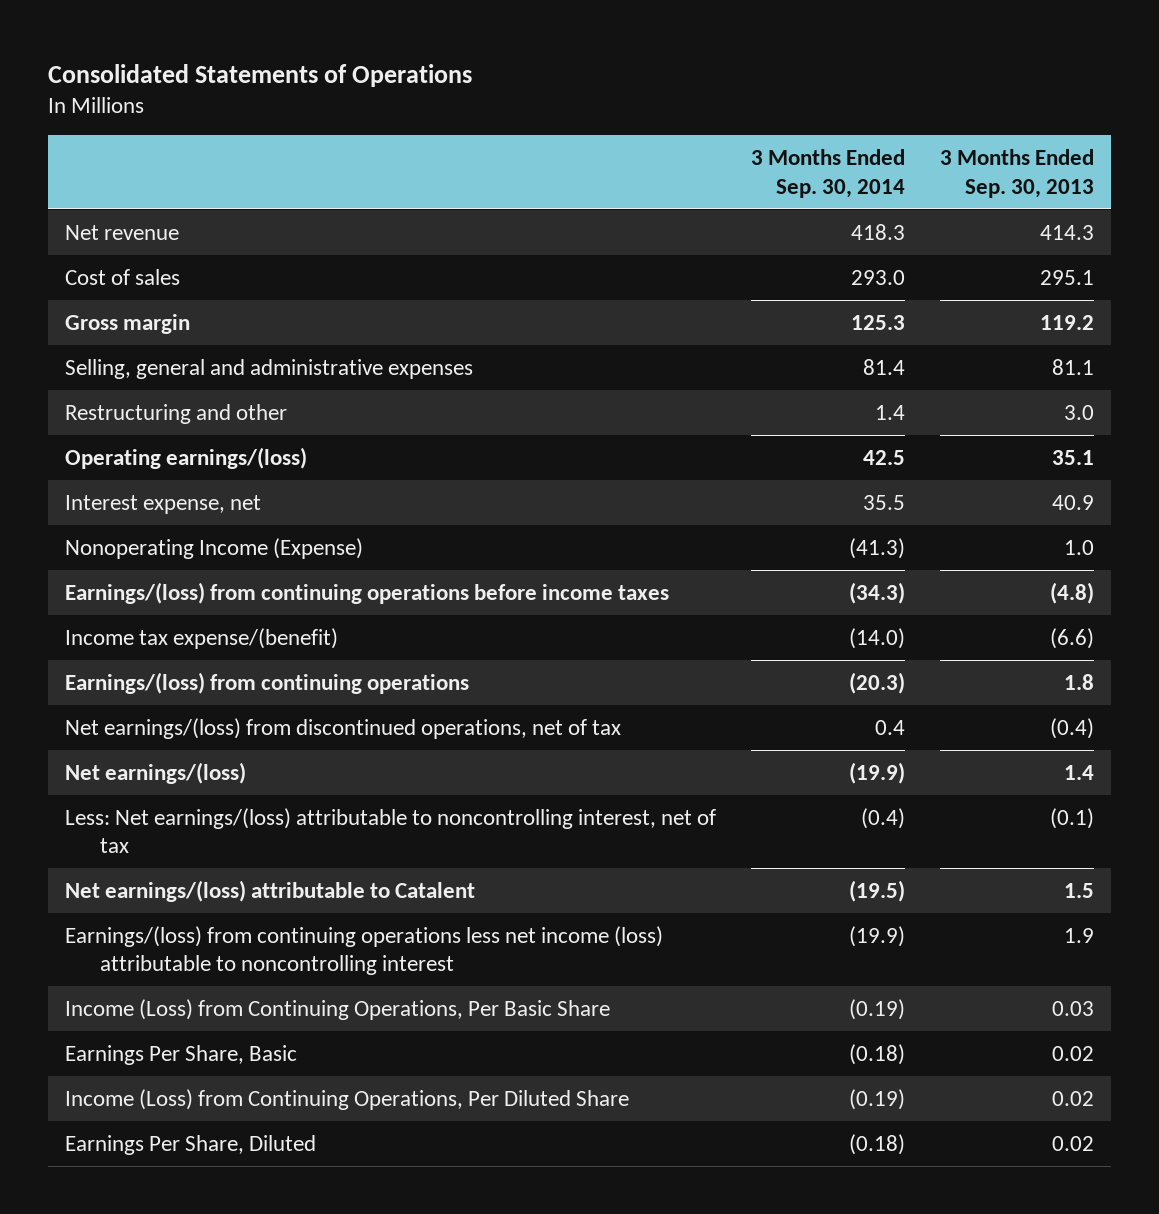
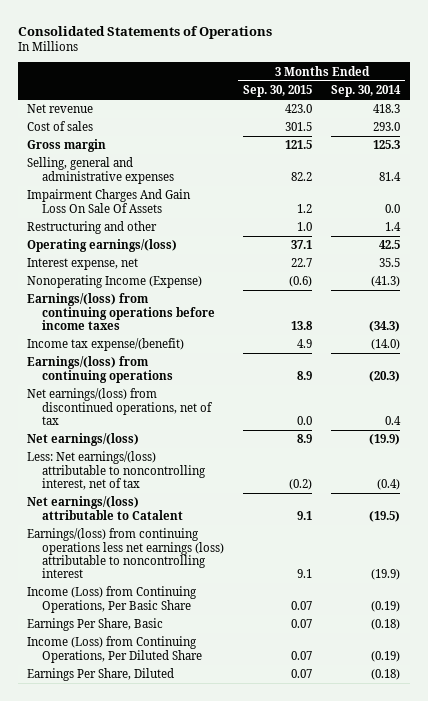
[939,149,1094,198] 3 Months Ended Sep. 30, 2013 -> none
none -> [243,85,313,98] Sep. 30, 2015
none -> [27,189,192,213] Impairment Charges And Gain Loss On Sale Of Assets
[65,925,664,976] Earnings/(loss) from continuing operations less net income (loss) attributable to noncontrolling interest -> [27,528,225,578] Earnings/(loss) from continuing operations less net earnings (loss) attributable to noncontrolling interest

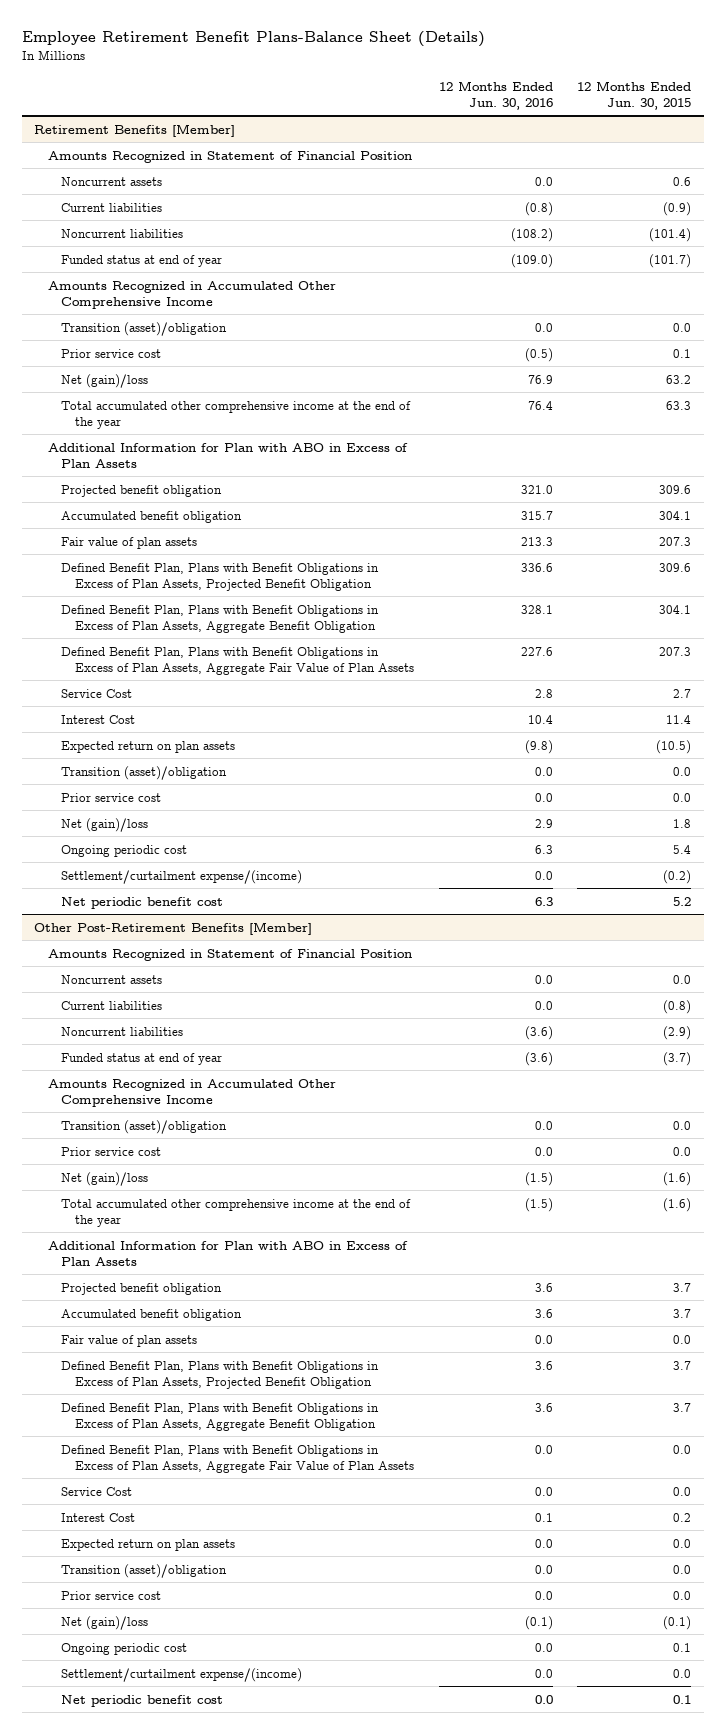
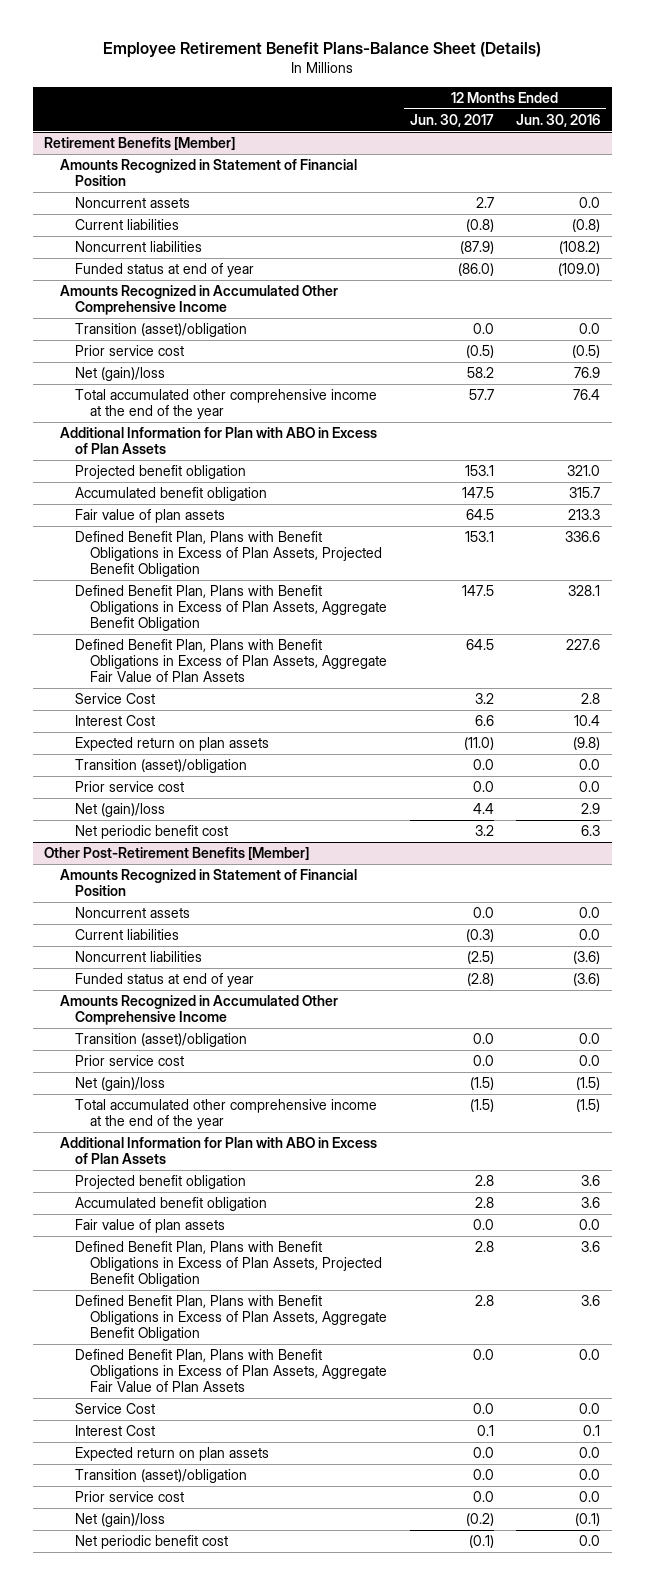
[577,80,692,110] 12 Months Ended Jun. 30, 2015 -> none
none -> [409,113,494,127] Jun. 30, 2017
[61,844,188,857] Ongoing periodic cost -> none
[61,869,303,884] Settlement/curtailment expense/(income) -> none
[61,1642,188,1655] Ongoing periodic cost -> none
[61,1667,303,1682] Settlement/curtailment expense/(income) -> none

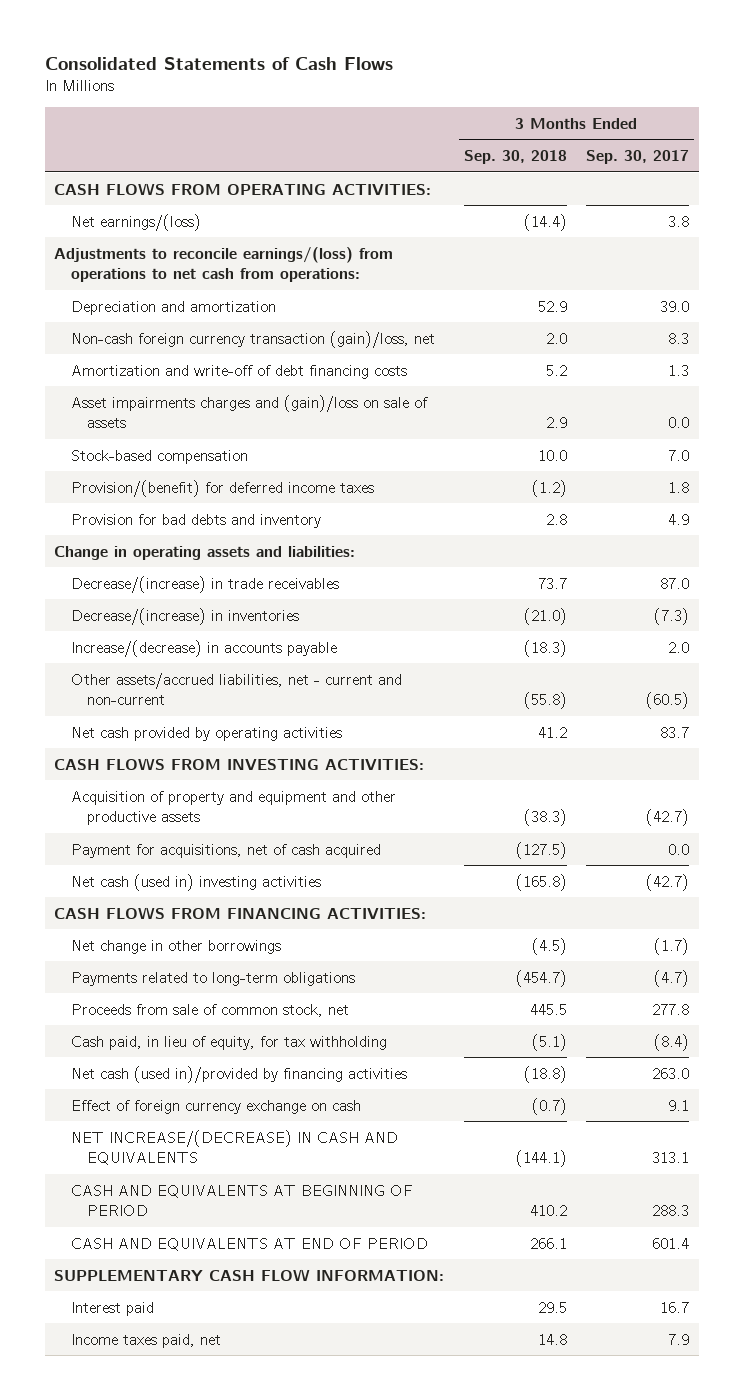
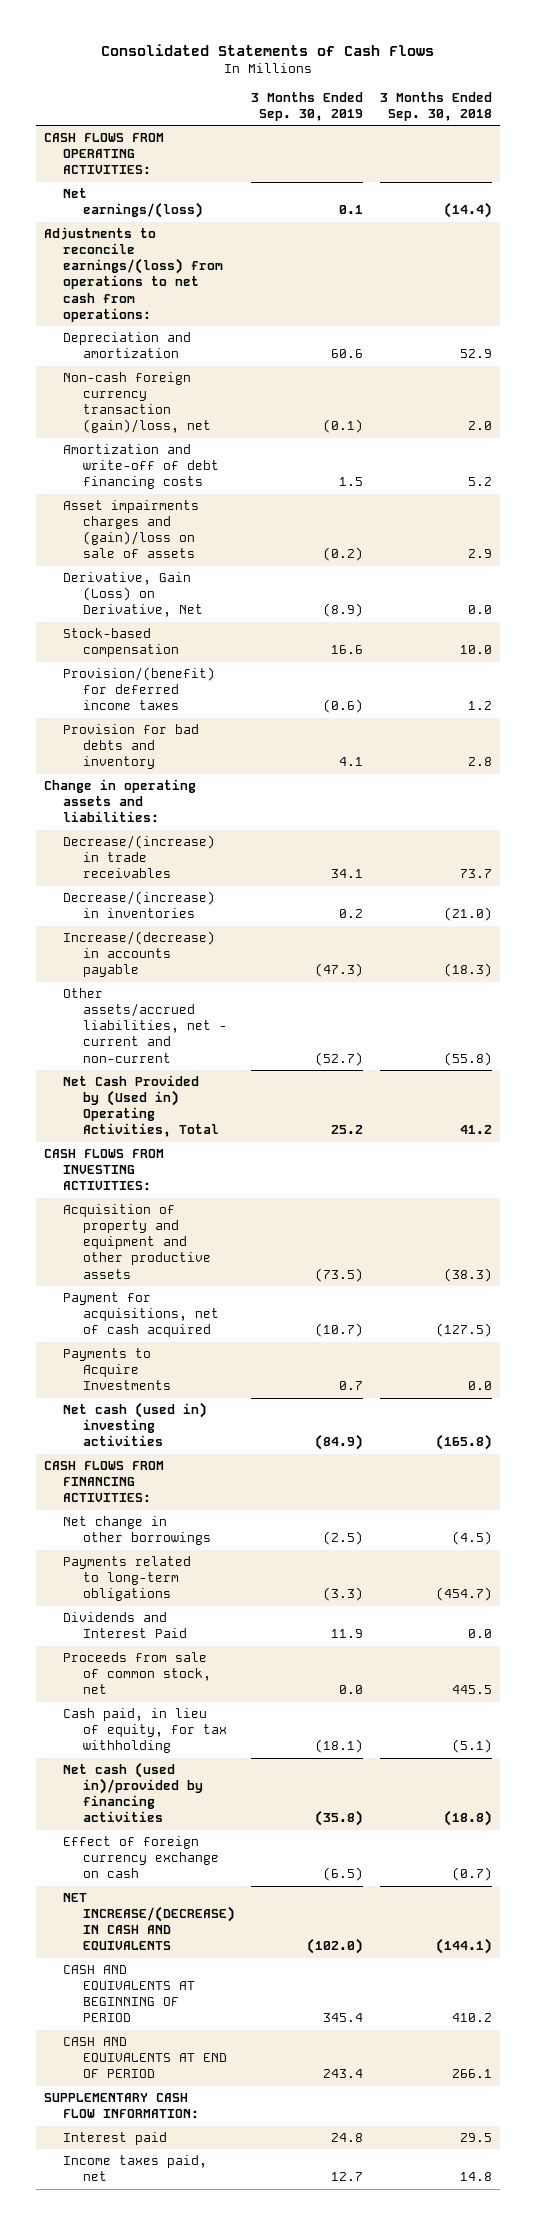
[586,149,690,164] Sep. 30, 2017 -> none
none -> [251,92,364,122] 3 Months Ended Sep. 30, 2019
none -> [63,572,204,618] Derivative, Gain (Loss) on Derivative, Net
[531,479,567,497] (1.2) -> [467,701,492,711] 1.2
[70,726,342,741] Net cash provided by operating activities -> [63,1075,220,1138] Net Cash Provided by (Used in) Operating Activities, Total
none -> [63,1348,172,1391] Payments to Acquire Investments
none -> [63,1612,188,1639] Dividends and Interest Paid

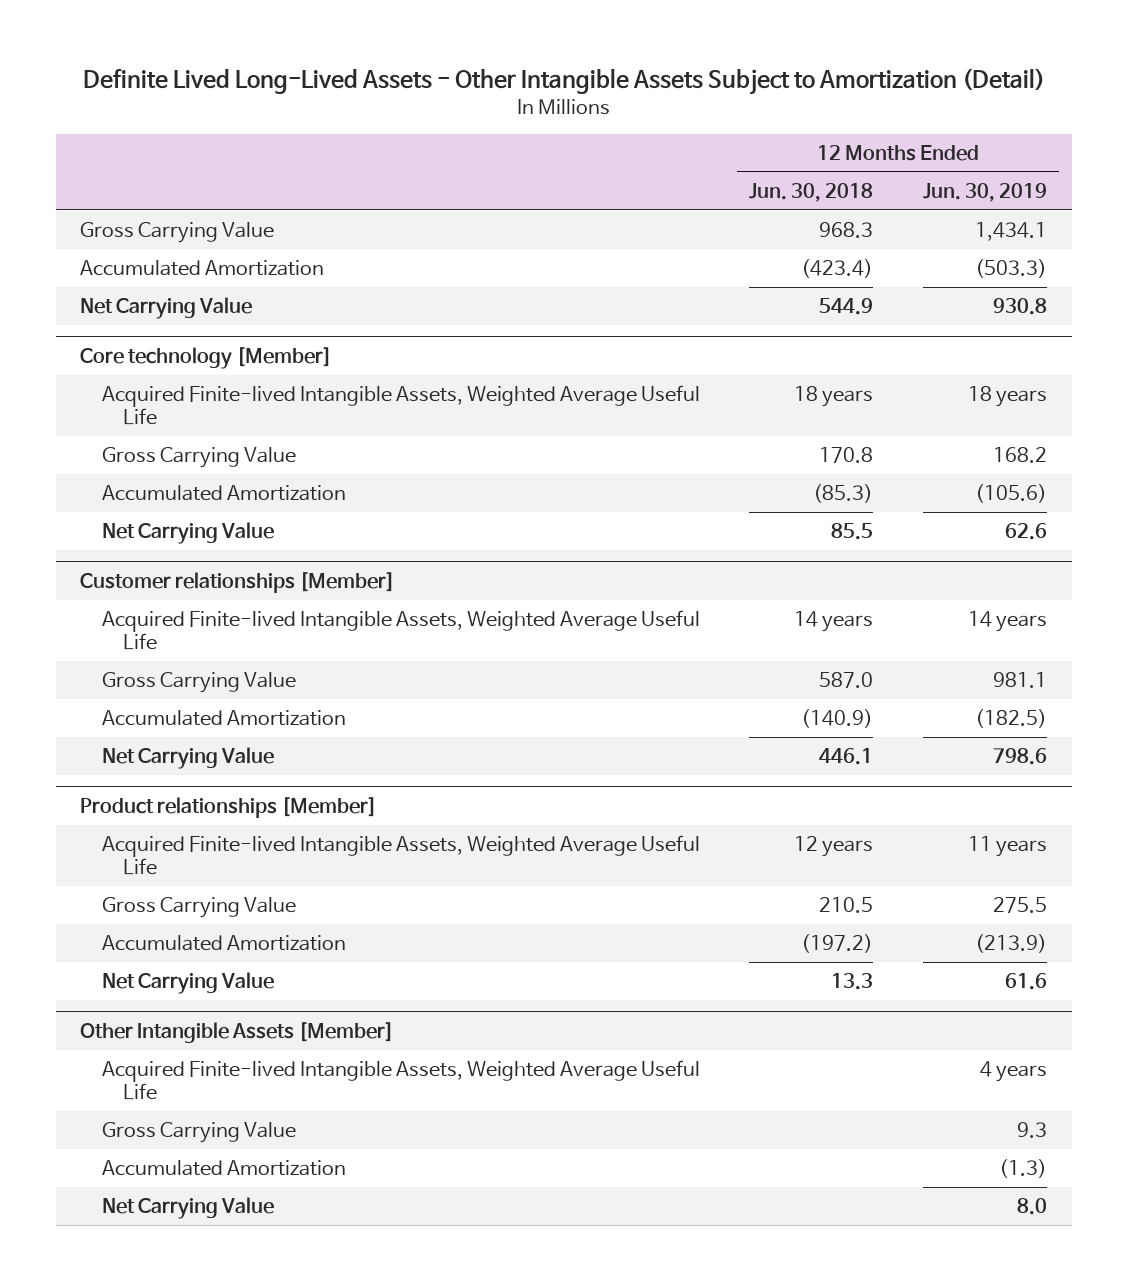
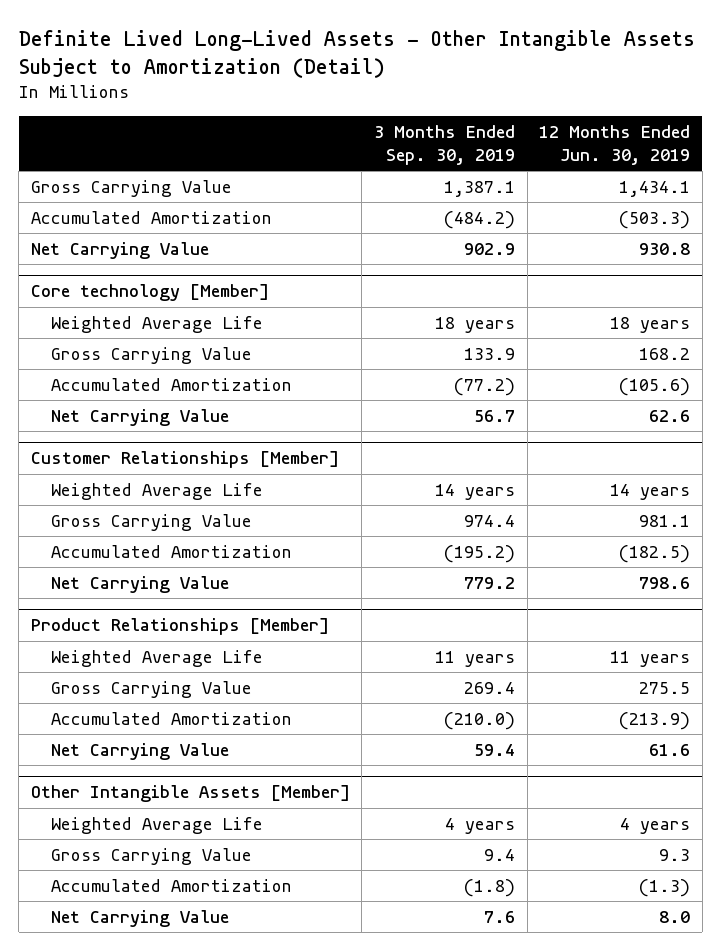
[749,182,874,202] Jun. 30, 2018 -> none
none -> [374,124,516,165] 3 Months Ended Sep. 30, 2019
[101,385,700,426] Acquired Finite-lived Intangible Assets, Weighted Average Useful Life -> [51,315,264,333] Weighted Average Life
[80,571,396,593] Customer relationships [Member] -> [30,451,339,469] Customer Relationships [Member]
[101,610,700,651] Acquired Finite-lived Intangible Assets, Weighted Average Useful Life -> [51,482,264,500] Weighted Average Life
[80,796,378,818] Product relationships [Member] -> [30,618,329,636] Product Relationships [Member]
[101,835,700,876] Acquired Finite-lived Intangible Assets, Weighted Average Useful Life -> [51,649,264,667] Weighted Average Life
[101,1060,700,1101] Acquired Finite-lived Intangible Assets, Weighted Average Useful Life -> [51,816,264,834] Weighted Average Life

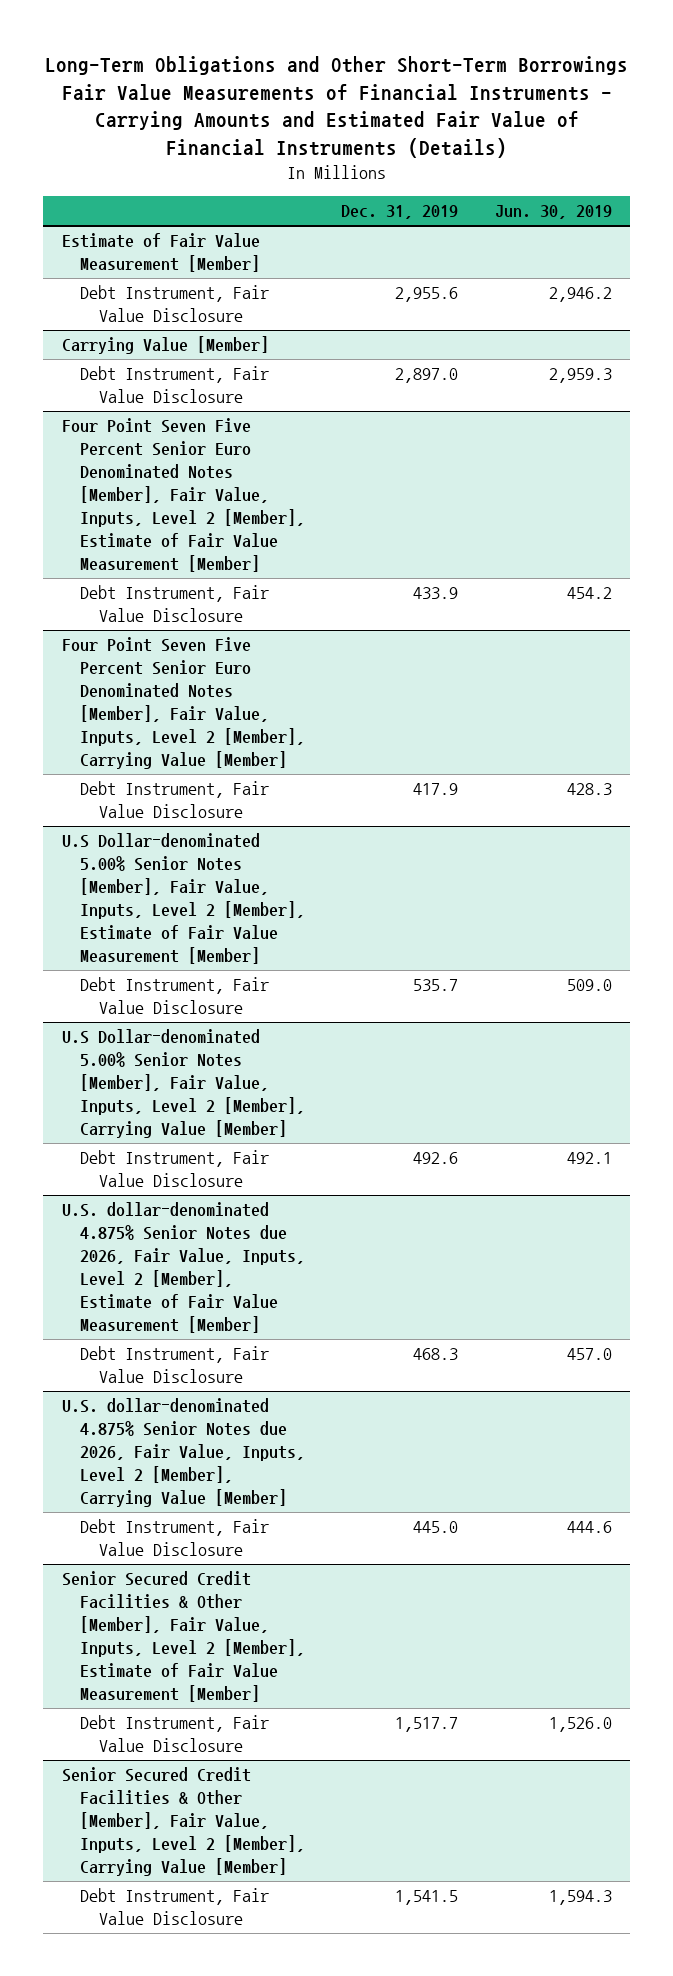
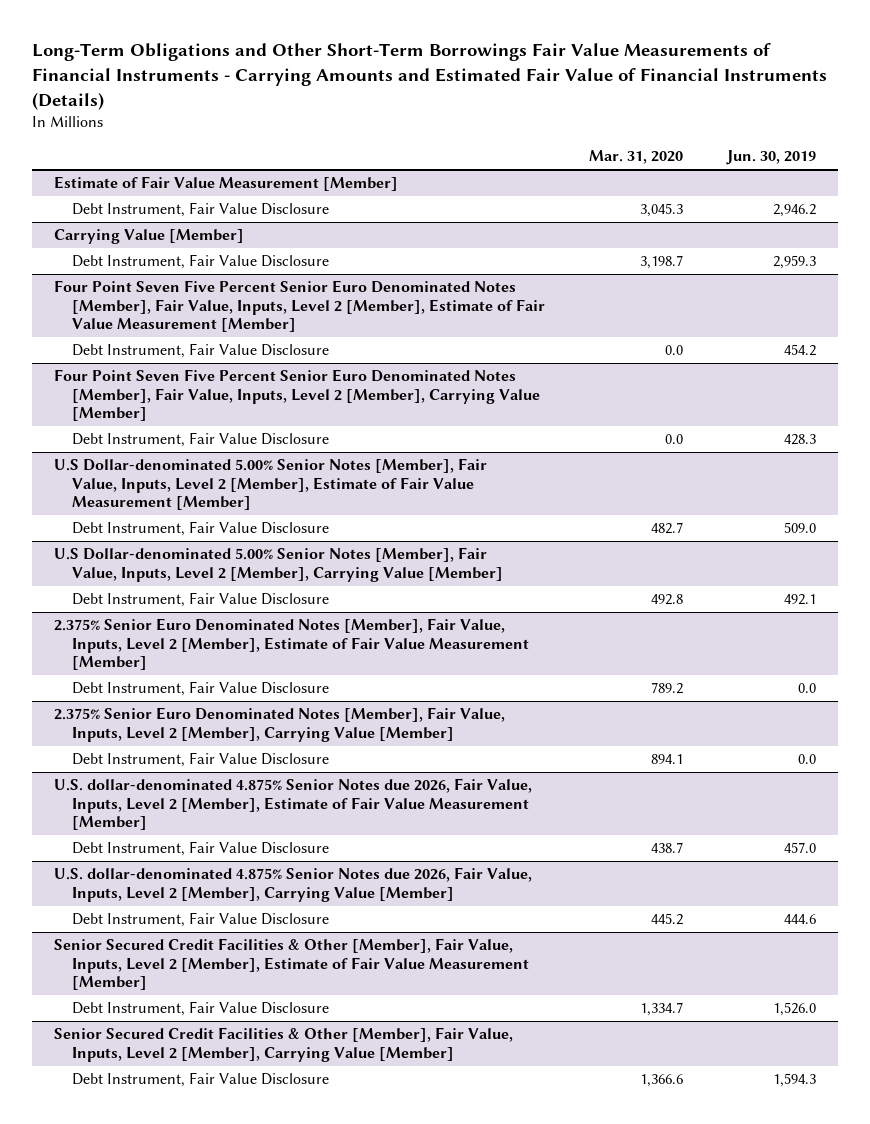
[341,205,459,220] Dec. 31, 2019 -> none
none -> [589,150,684,165] Mar. 31, 2020
none -> [53,618,530,671] 2.375% Senior Euro Denominated Notes [Member], Fair Value, Inputs, Level 2 [Member], Estimate of Fair Value Measurement [Member]
none -> [72,681,330,697] Debt Instrument, Fair Value Disclosure
none -> [53,707,505,742] 2.375% Senior Euro Denominated Notes [Member], Fair Value, Inputs, Level 2 [Member], Carrying Value [Member]
none -> [72,752,330,768] Debt Instrument, Fair Value Disclosure

